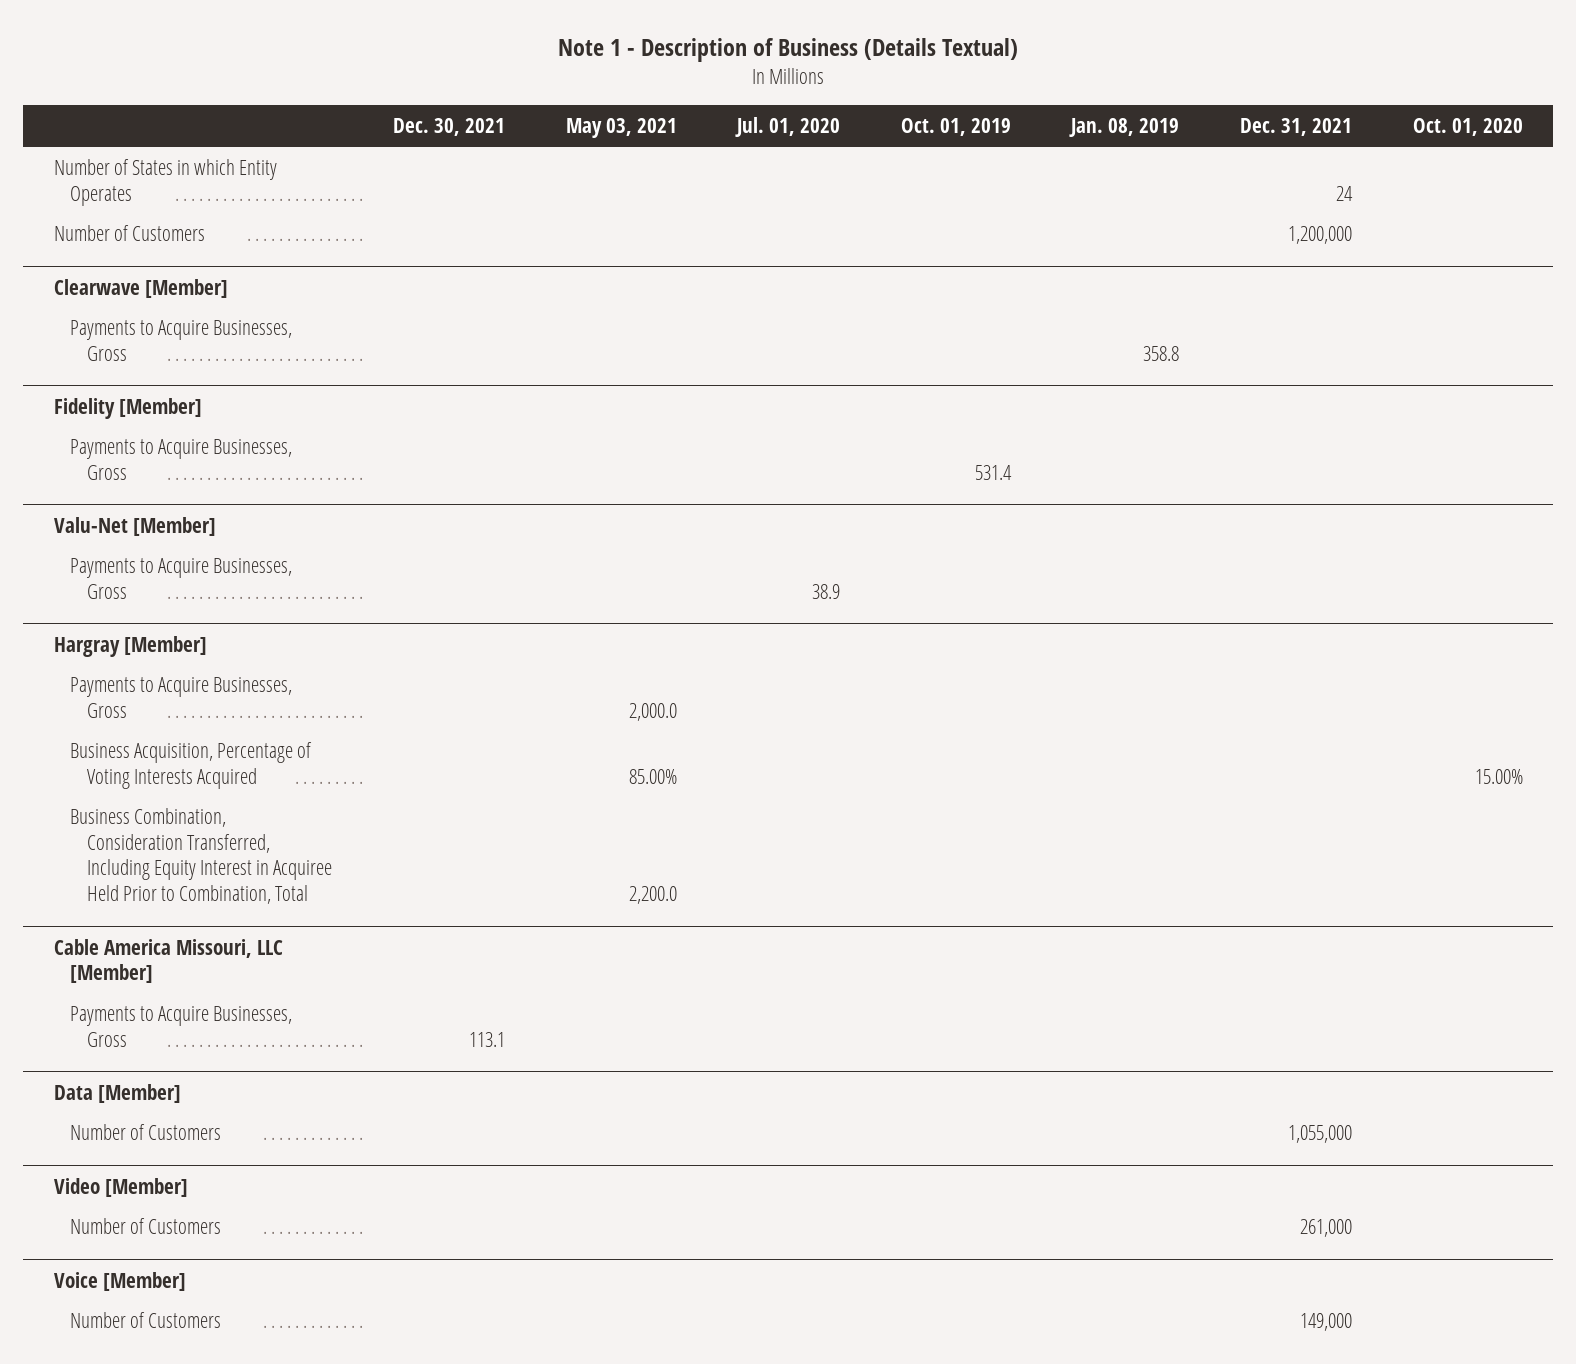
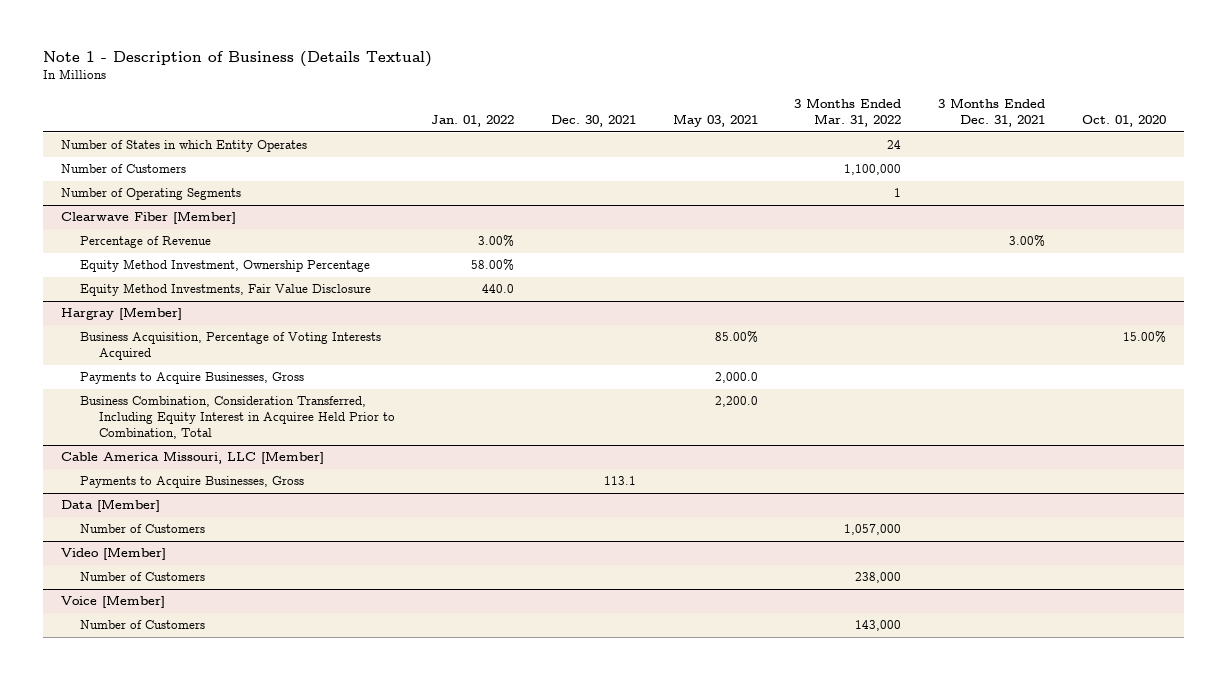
[735,117,841,138] Jul. 01, 2020 -> none
[900,118,1011,137] Oct. 01, 2019 -> none
[1069,118,1180,138] Jan. 08, 2019 -> none
[1240,118,1353,137] Dec. 31, 2021 -> none
none -> [431,114,515,127] Jan. 01, 2022
none -> [794,97,902,127] 3 Months Ended Mar. 31, 2022
none -> [937,97,1045,127] 3 Months Ended Dec. 31, 2021
[53,278,228,298] Clearwave [Member] -> none
[70,319,293,361] Payments to Acquire Businesses, Gross -> none
[53,397,202,419] Fidelity [Member] -> none
[70,438,293,480] Payments to Acquire Businesses, Gross -> none
[53,516,216,536] Valu-Net [Member] -> none
[70,557,293,599] Payments to Acquire Businesses, Gross -> none
none -> [61,188,242,201] Number of Operating Segments
none -> [61,211,237,225] Clearwave Fiber [Member]
none -> [79,236,211,249] Percentage of Revenue
none -> [79,259,370,273] Equity Method Investment, Ownership Percentage
none -> [79,283,371,297] Equity Method Investments, Fair Value Disclosure
[70,676,293,718] Payments to Acquire Businesses, Gross -> [79,372,304,385] Payments to Acquire Businesses, Gross

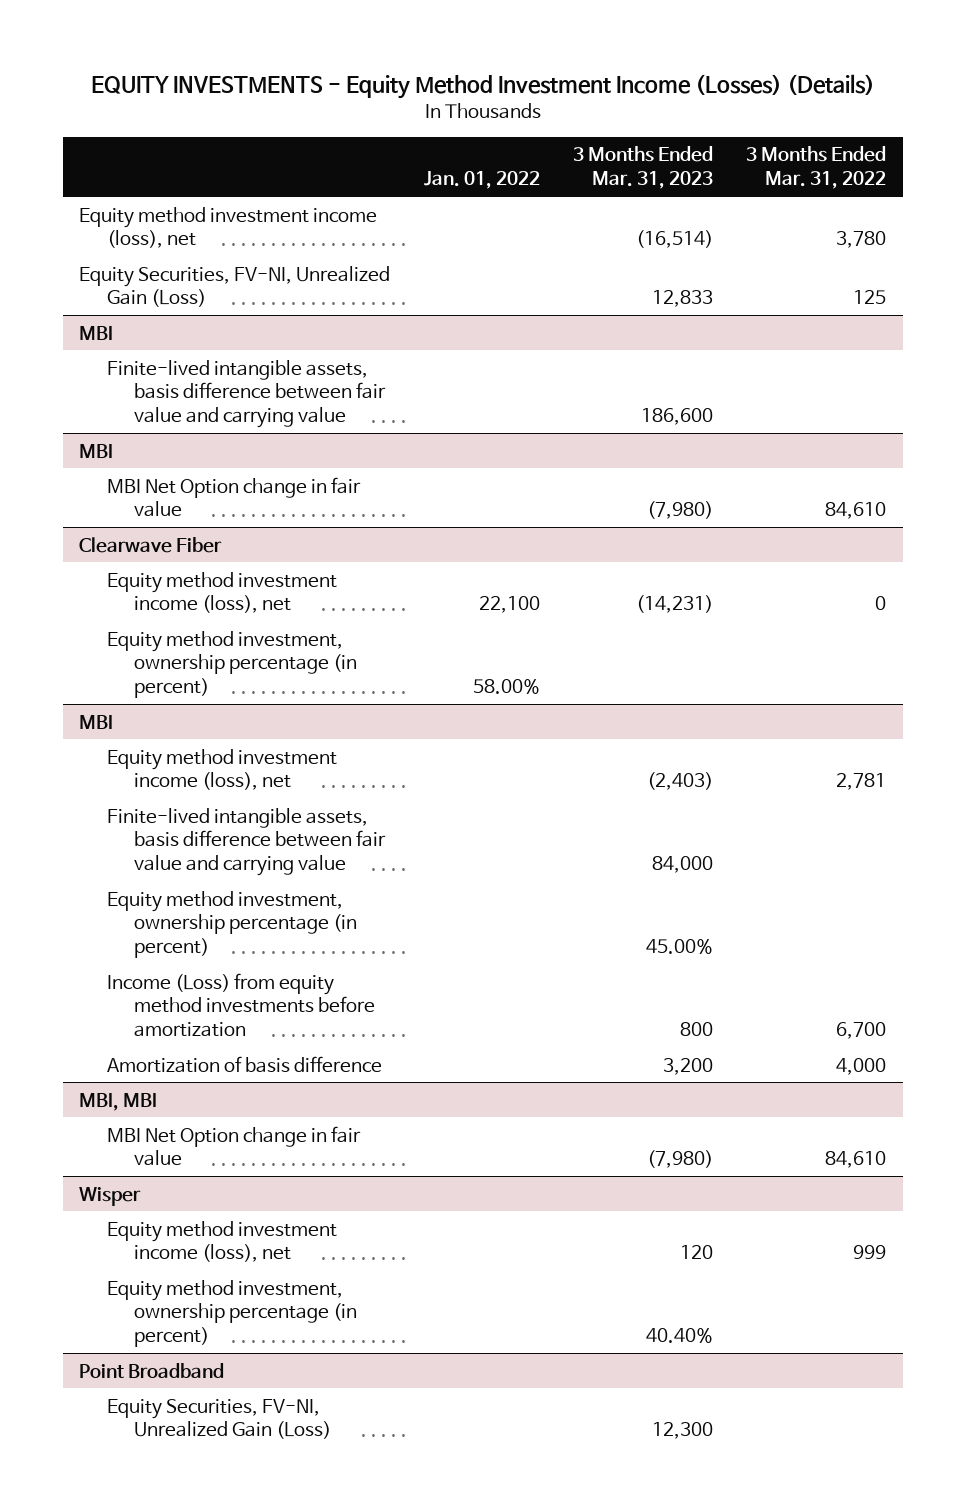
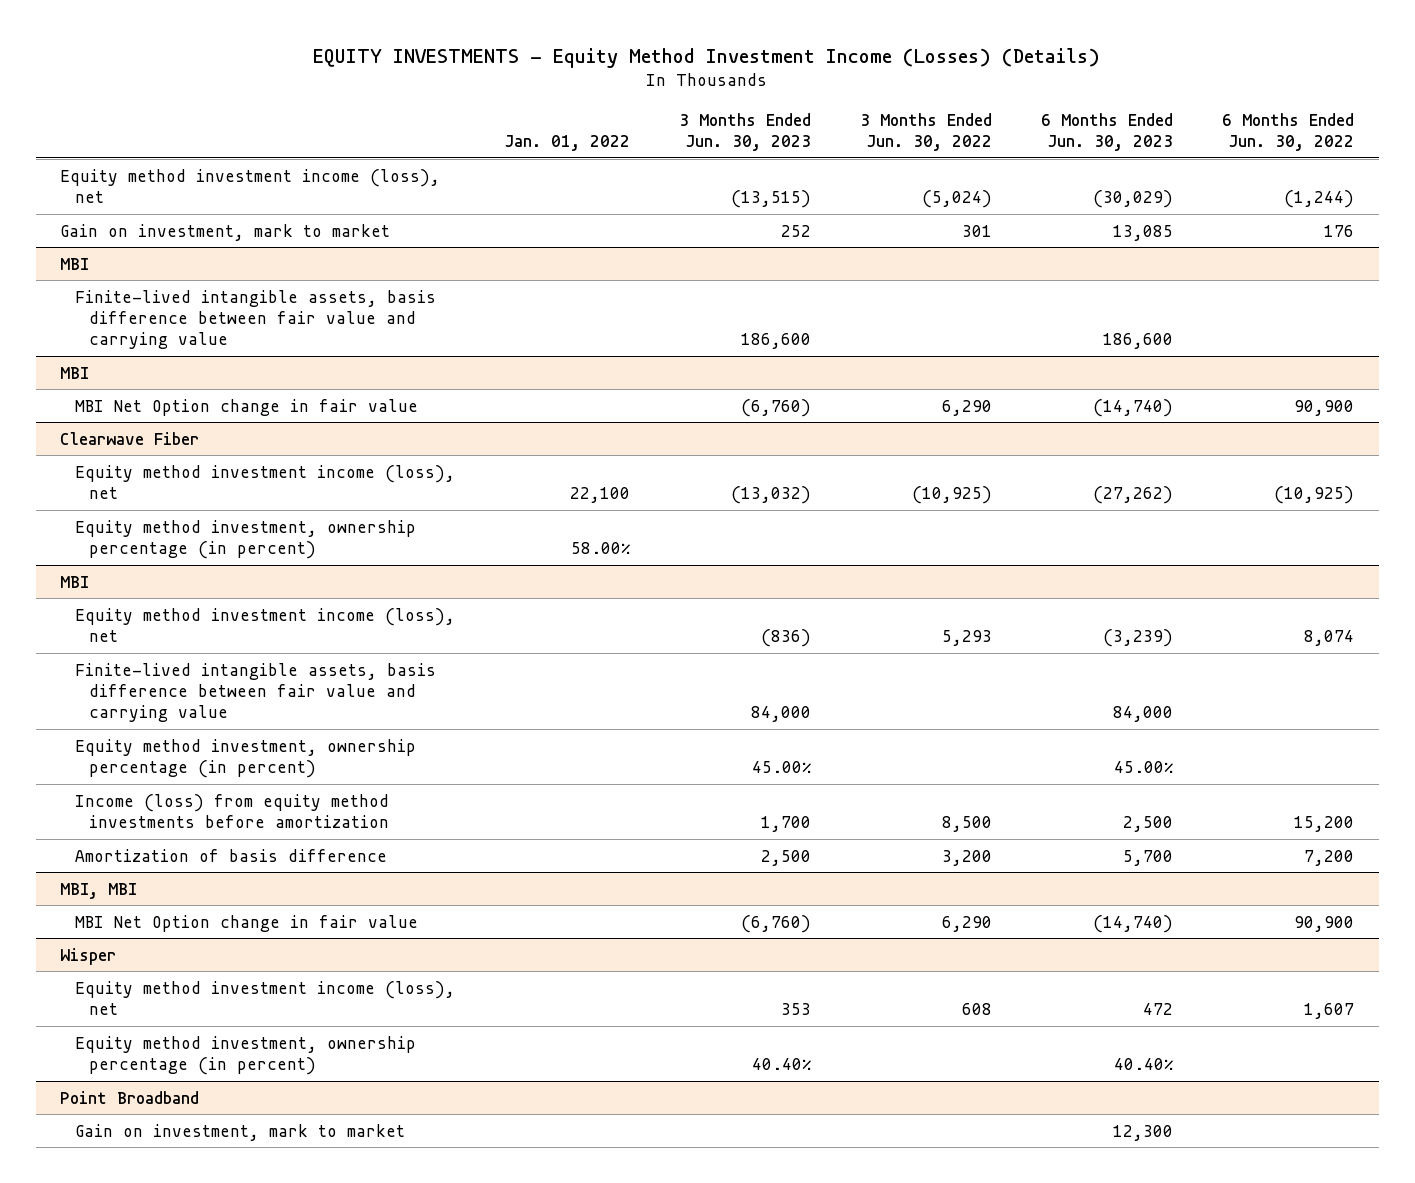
[573,146,714,190] 3 Months Ended Mar. 31, 2023 -> none
[746,146,887,190] 3 Months Ended Mar. 31, 2022 -> none
none -> [678,112,811,152] 3 Months Ended Jun. 30, 2023
none -> [859,112,992,152] 3 Months Ended Jun. 30, 2022
none -> [1041,112,1174,152] 6 Months Ended Jun. 30, 2023
none -> [1222,112,1355,152] 6 Months Ended Jun. 30, 2022
[79,265,391,308] Equity Securities, FV-NI, Unrealized Gain (Loss) -> [60,223,391,241] Gain on investment, mark to market
[106,972,376,1038] Income (Loss) from equity method investments before amortization -> [74,793,389,828] Income (loss) from equity method investments before amortization
[106,1398,332,1440] Equity Securities, FV-NI, Unrealized Gain (Loss) -> [74,1123,405,1141] Gain on investment, mark to market

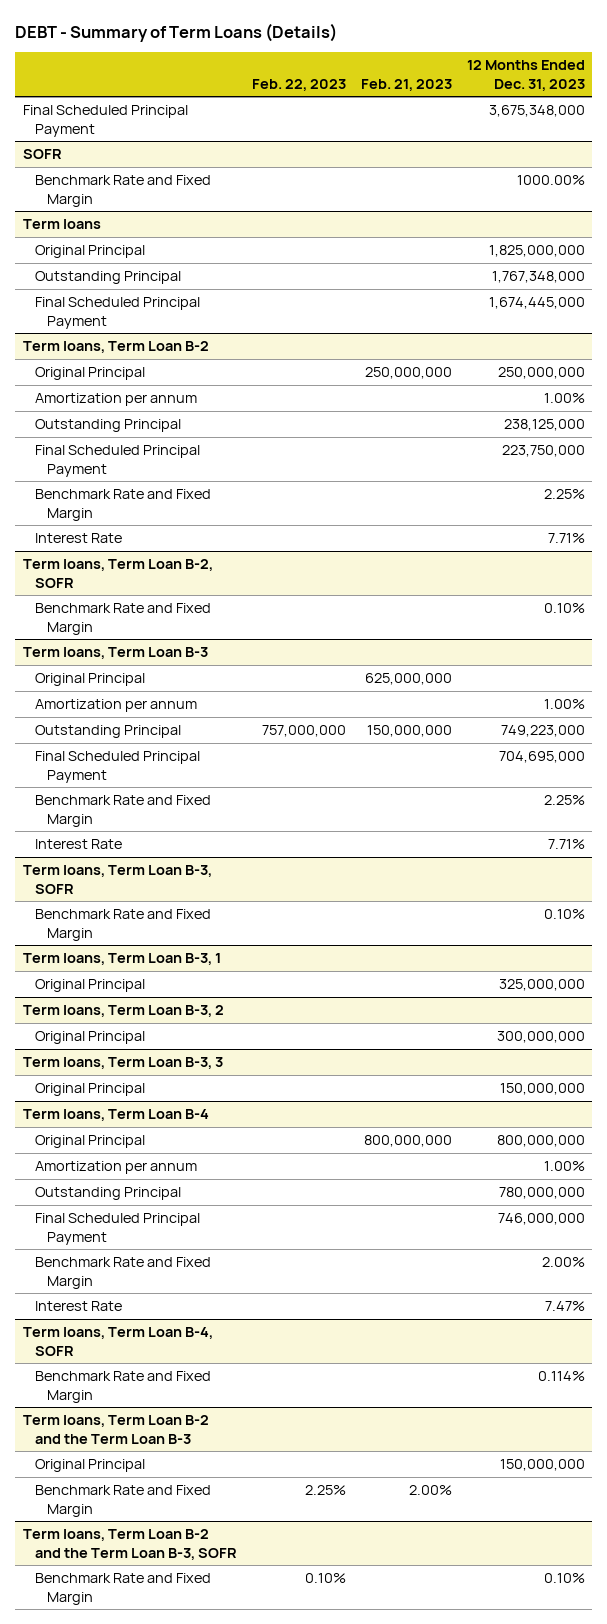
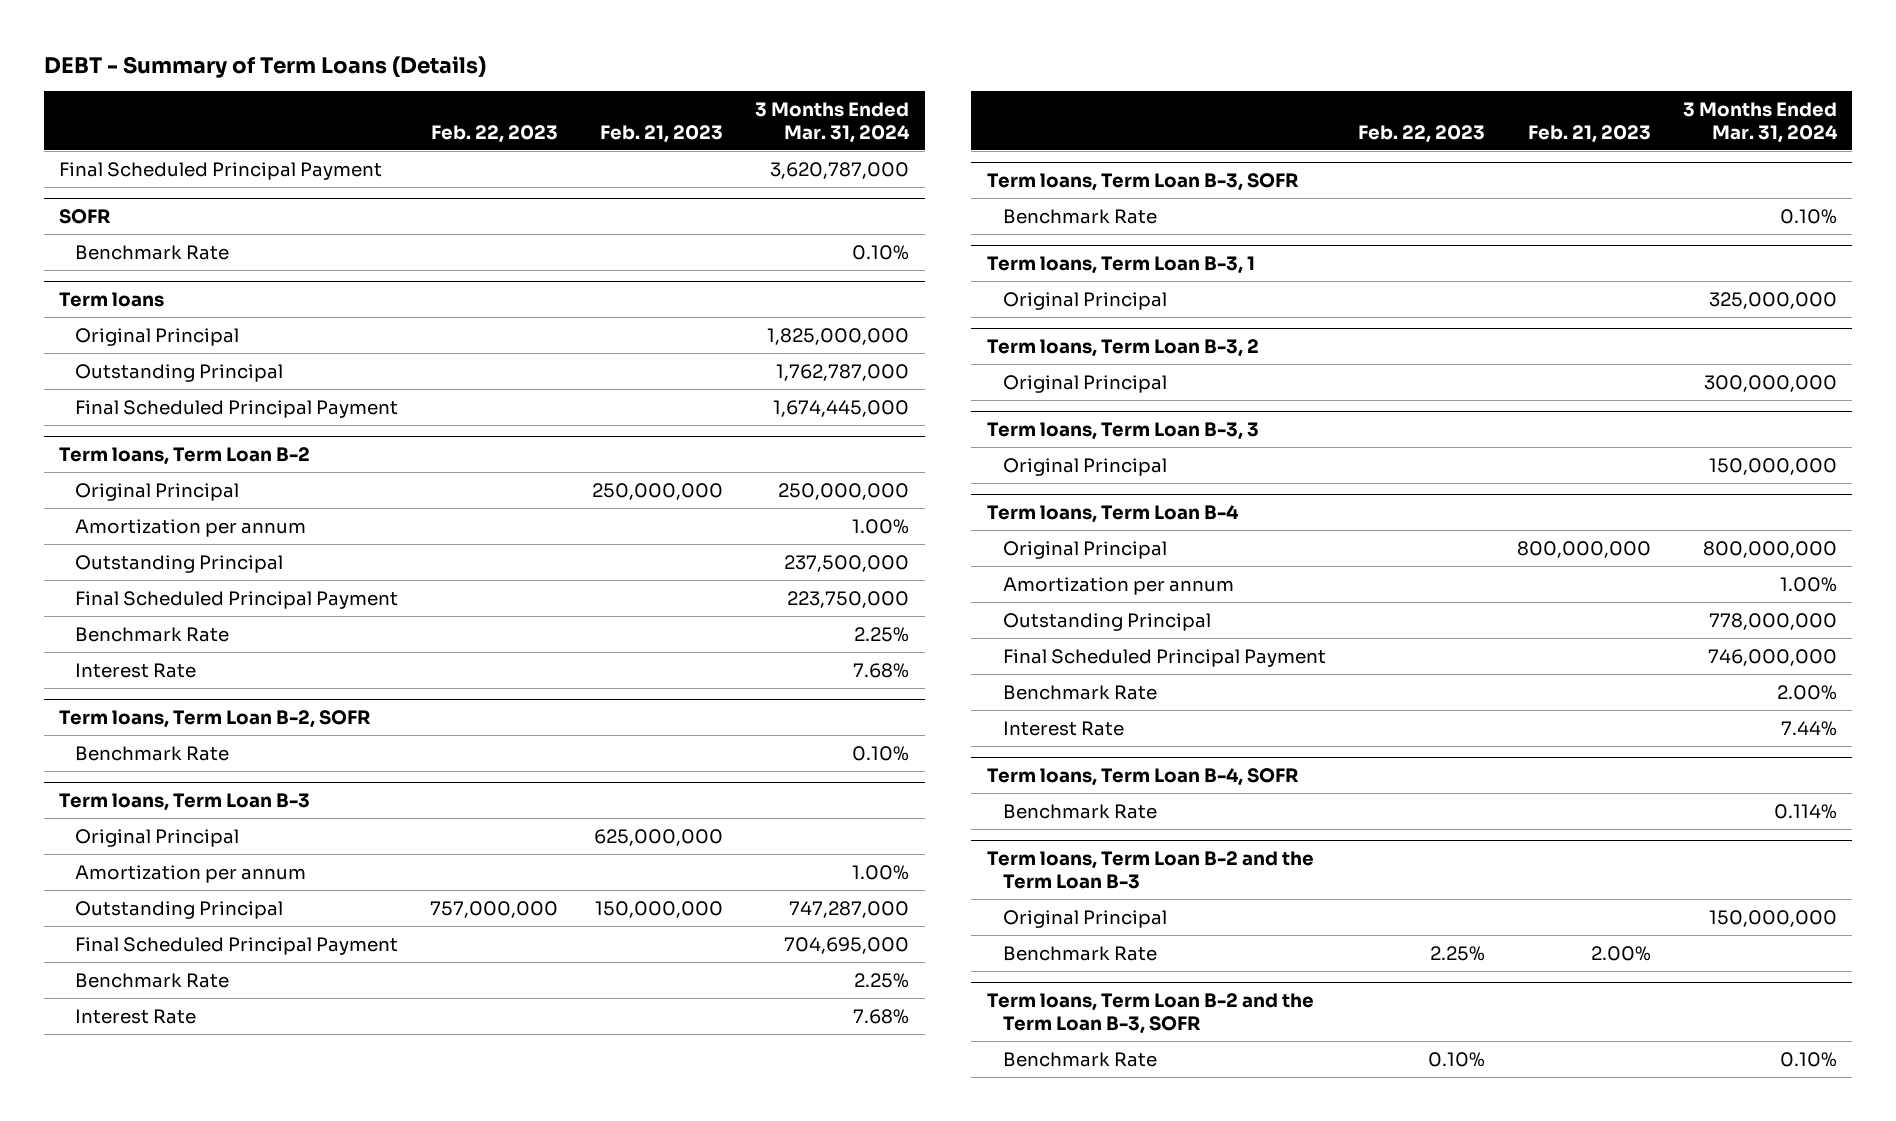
[466,60,585,91] 12 Months Ended Dec. 31, 2023 -> none
none -> [754,101,910,144] 3 Months Ended Mar. 31, 2024
[34,175,211,207] Benchmark Rate and Fixed Margin -> [75,244,230,260] Benchmark Rate
[34,489,211,521] Benchmark Rate and Fixed Margin -> [75,626,230,642] Benchmark Rate
[34,603,211,635] Benchmark Rate and Fixed Margin -> [75,745,230,761] Benchmark Rate
[34,795,211,827] Benchmark Rate and Fixed Margin -> [75,972,230,988] Benchmark Rate
[34,909,211,941] Benchmark Rate and Fixed Margin -> [1002,208,1157,224] Benchmark Rate
[34,1257,211,1289] Benchmark Rate and Fixed Margin -> [1002,684,1157,700] Benchmark Rate
[34,1371,211,1403] Benchmark Rate and Fixed Margin -> [1002,803,1157,819] Benchmark Rate
[34,1485,211,1517] Benchmark Rate and Fixed Margin -> [1002,945,1157,961] Benchmark Rate
[34,1573,211,1605] Benchmark Rate and Fixed Margin -> [1002,1051,1157,1067] Benchmark Rate

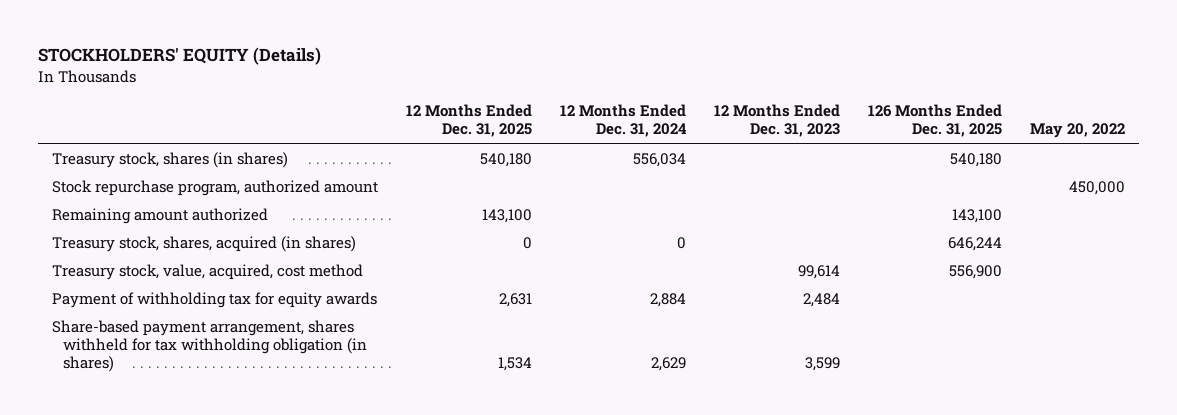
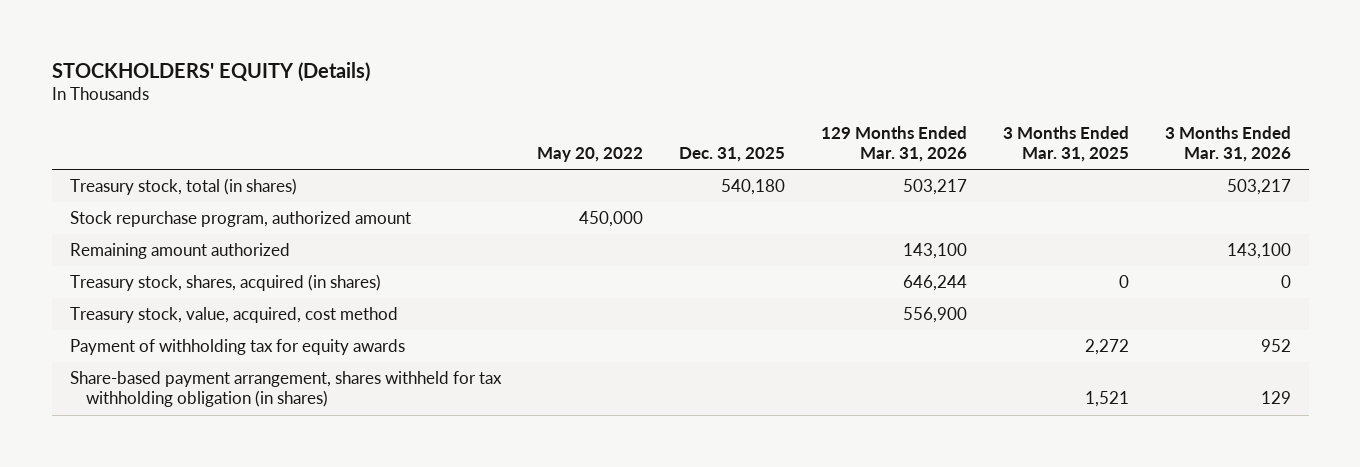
[406,104,533,138] 12 Months Ended Dec. 31, 2025 -> none
[560,104,688,138] 12 Months Ended Dec. 31, 2024 -> none
[714,104,841,138] 12 Months Ended Dec. 31, 2023 -> none
[868,104,1003,138] 126 Months Ended Dec. 31, 2025 -> none
none -> [678,147,785,163] Dec. 31, 2025
none -> [820,126,967,163] 129 Months Ended Mar. 31, 2026
none -> [1002,126,1129,163] 3 Months Ended Mar. 31, 2025
none -> [1164,126,1291,163] 3 Months Ended Mar. 31, 2026
[52,151,289,168] Treasury stock, shares (in shares) -> [69,178,297,196] Treasury stock, total (in shares)

